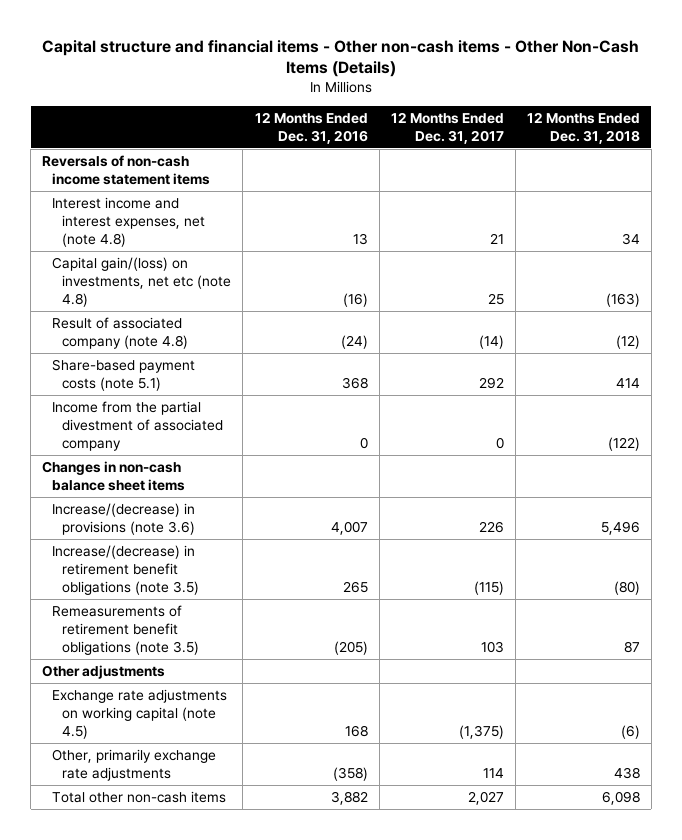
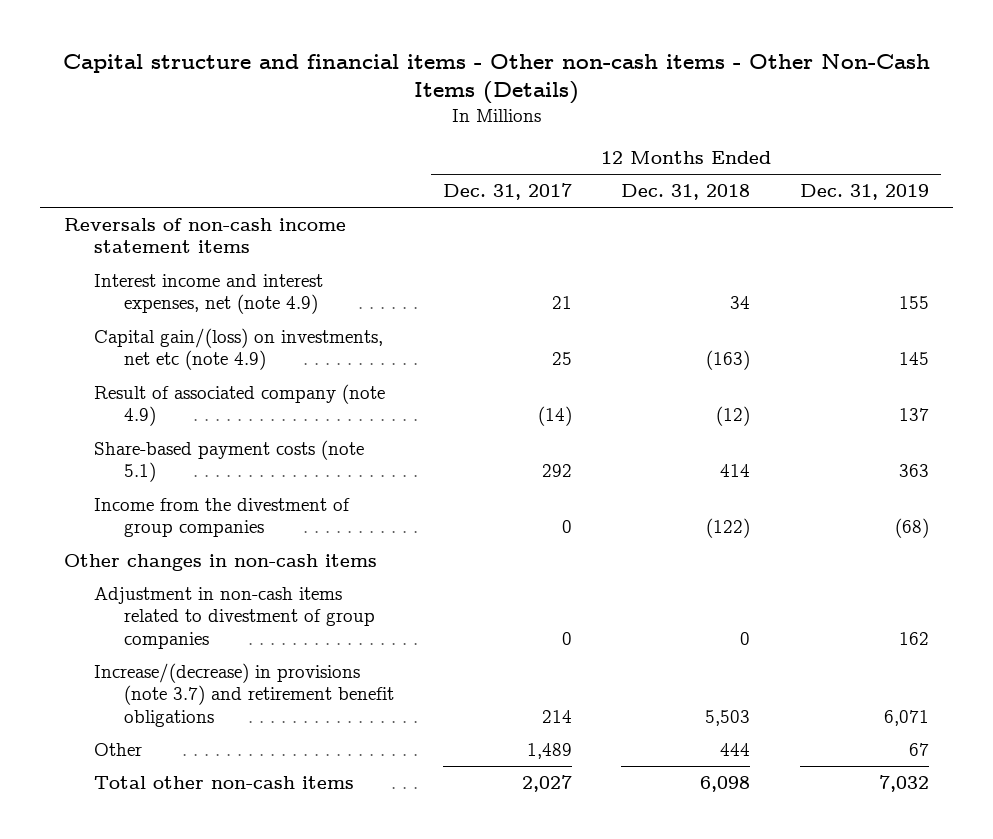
[254,111,368,144] 12 Months Ended Dec. 31, 2016 -> none
none -> [799,183,929,200] Dec. 31, 2019
[52,196,206,247] Interest income and interest expenses, net (note 4.8) -> [94,273,324,315] Interest income and interest expenses, net (note 4.9)
[52,256,232,307] Capital gain/(loss) on investments, net etc (note 4.8) -> [94,327,384,371] Capital gain/(loss) on investments, net etc (note 4.9)
[52,316,189,349] Result of associated company (note 4.8) -> [94,383,386,427] Result of associated company (note 4.9)
[52,544,200,595] Increase/(decrease) in retirement benefit obligations (note 3.5) -> none
[52,604,200,655] Remeasurements of retirement benefit obligations (note 3.5) -> none
[42,664,166,679] Other adjustments -> none
[52,688,228,739] Exchange rate adjustments on working capital (note 4.5) -> none
[52,400,224,451] Income from the partial divestment of associated company -> [94,497,351,538] Income from the divestment of group companies
[42,460,186,491] Changes in non-cash balance sheet items -> [64,553,378,571] Other changes in non-cash items
none -> [94,586,375,650] Adjustment in non-cash items related to divestment of group companies
[52,502,196,535] Increase/(decrease) in provisions (note 3.6) -> [94,662,394,728] Increase/(decrease) in provisions (note 3.7) and retirement benefit obligations
[478,520,504,533] 226 -> [541,710,572,724] 214
[600,520,640,535] 5,496 -> [705,710,751,727] 5,503
[52,748,217,781] Other, primarily exchange rate adjustments -> [94,742,143,756] Other
[482,767,504,778] 114 -> [526,742,572,759] 1,489
[613,766,640,779] 438 -> [720,742,751,756] 444

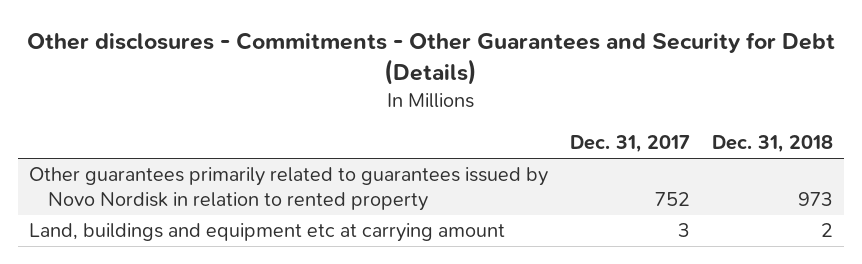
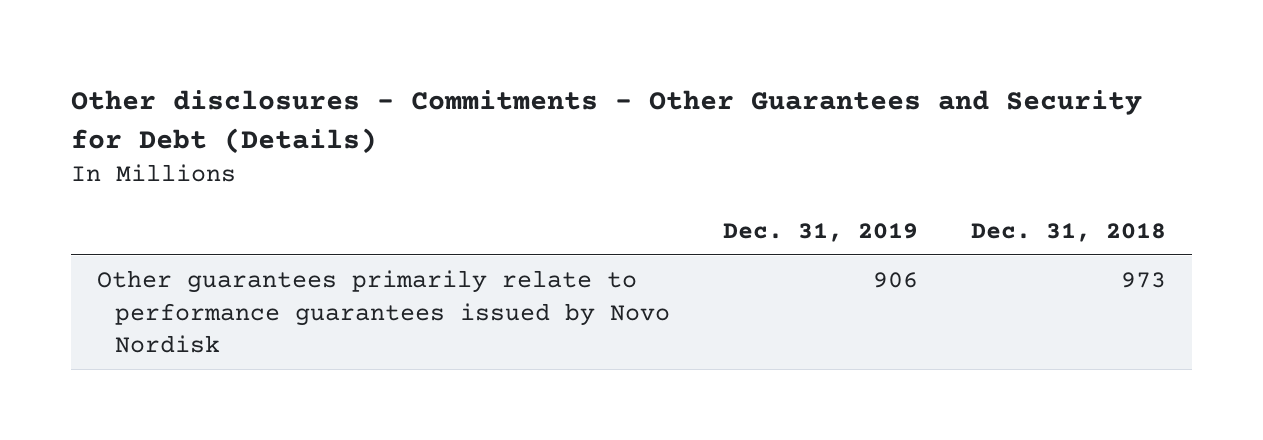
[569,135,690,154] Dec. 31, 2017 -> none
none -> [723,222,919,242] Dec. 31, 2019
[29,223,506,243] Land, buildings and equipment etc at carrying amount -> none
[29,167,549,211] Other guarantees primarily related to guarantees issued by Novo Nordisk in relation to rented property -> [97,270,671,353] Other guarantees primarily relate to performance guarantees issued by Novo Nordisk

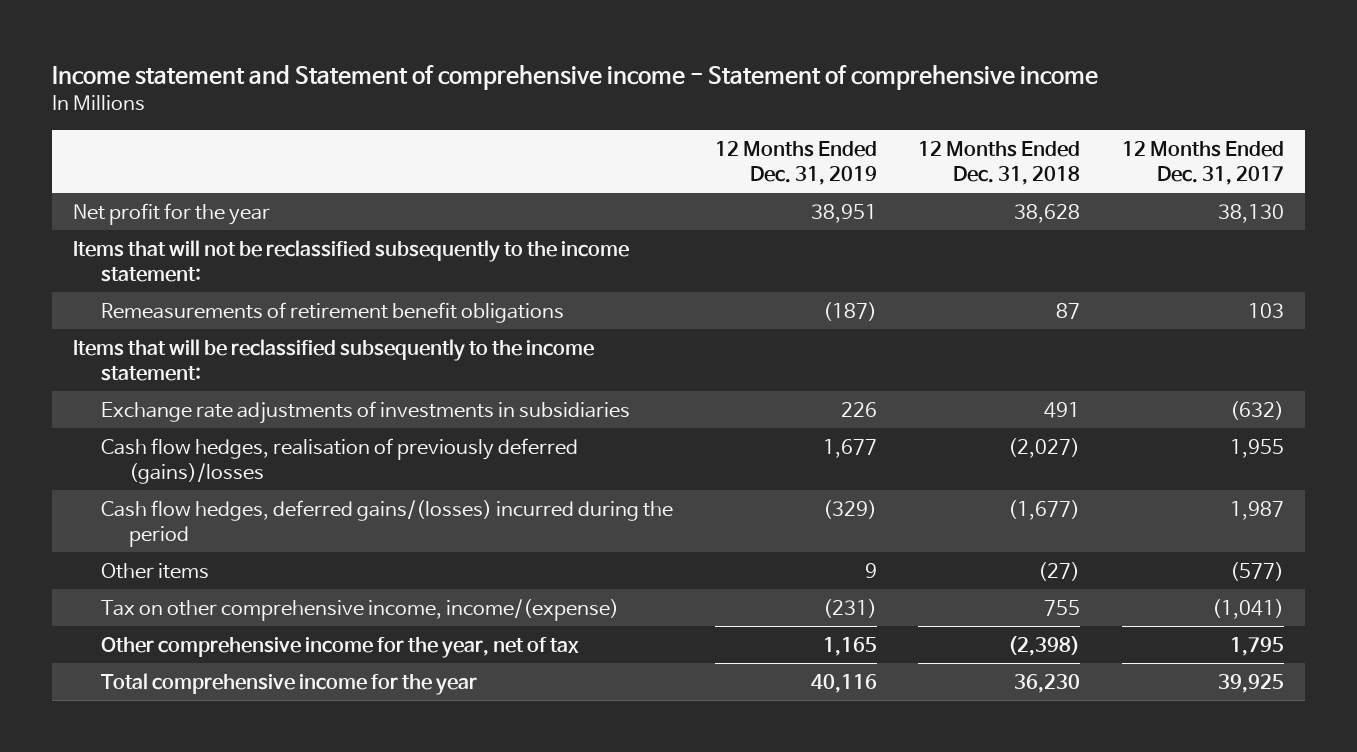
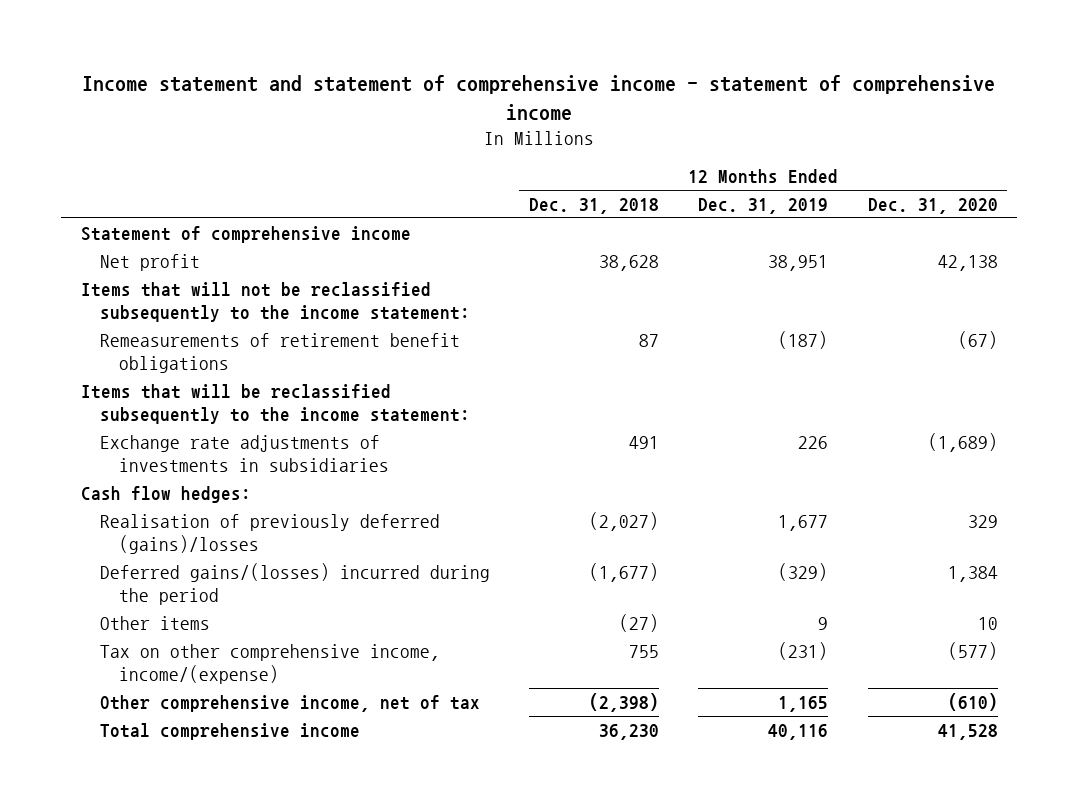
[52,65,1099,91] Income statement and Statement of comprehensive income - Statement of comprehensive income -> [82,74,996,121] Income statement and statement of comprehensive income - statement of comprehensive income
[1121,140,1284,186] 12 Months Ended Dec. 31, 2017 -> none
none -> [867,197,998,214] Dec. 31, 2020
none -> [80,225,411,243] Statement of comprehensive income
[73,202,271,225] Net profit for the year -> [99,253,200,271] Net profit
none -> [80,485,251,503] Cash flow hedges:
[101,437,579,484] Cash flow hedges, realisation of previously deferred (gains)/losses -> [99,513,440,554] Realisation of previously deferred (gains)/losses
[101,499,674,547] Cash flow hedges, deferred gains/(losses) incurred during the period -> [99,562,490,605] Deferred gains/(losses) incurred during the period
[101,636,580,658] Other comprehensive income for the year, net of tax -> [99,694,480,712] Other comprehensive income, net of tax
[101,672,478,695] Total comprehensive income for the year -> [99,722,360,740] Total comprehensive income

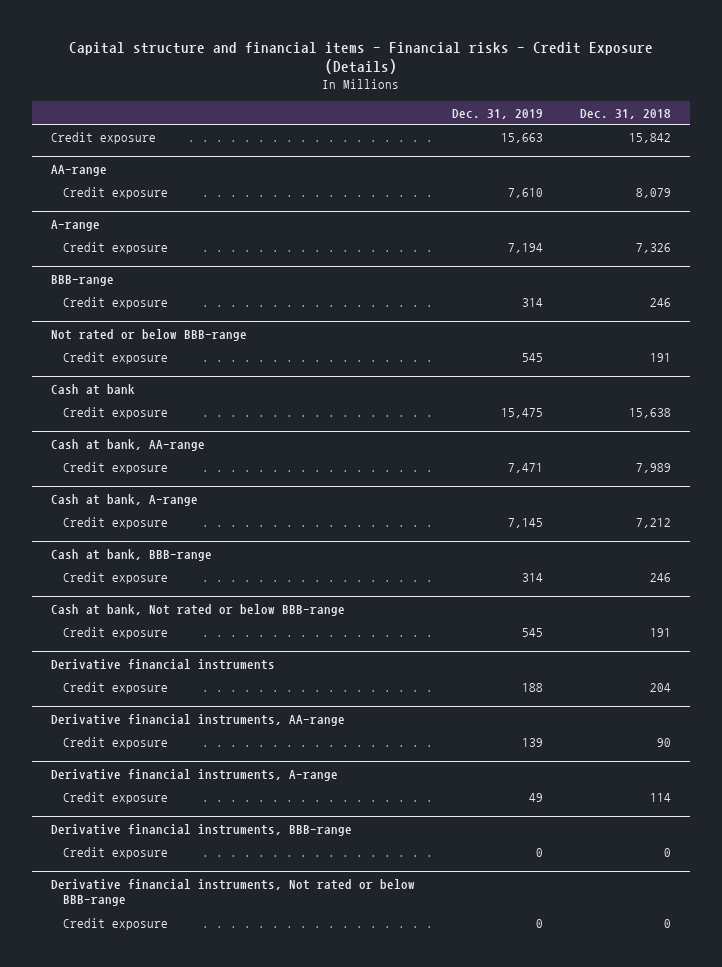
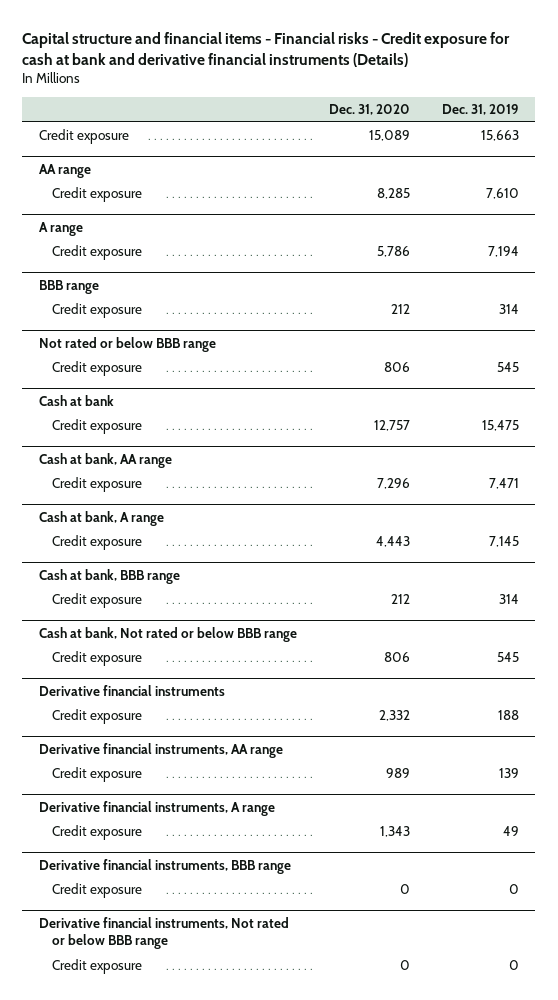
[69,41,654,75] Capital structure and financial items - Financial risks - Credit Exposure (Details) -> [22,31,511,67] Capital structure and financial items - Financial risks - Credit exposure for cash at bank and derivative financial instruments (Details)
[580,108,672,119] Dec. 31, 2018 -> none
none -> [328,104,410,116] Dec. 31, 2020
[50,164,107,176] AA-range -> [38,163,91,178] AA range
[50,219,100,231] A-range -> [38,221,83,236] A range
[50,274,114,286] BBB-range -> [38,279,99,294] BBB range
[50,328,247,341] Not rated or below BBB-range -> [38,336,216,352] Not rated or below BBB range
[50,438,205,451] Cash at bank, AA-range -> [38,452,172,468] Cash at bank, AA range
[50,493,198,506] Cash at bank, A-range -> [38,510,164,526] Cash at bank, A range
[50,548,212,561] Cash at bank, BBB-range -> [38,568,180,584] Cash at bank, BBB range
[50,603,345,616] Cash at bank, Not rated or below BBB-range -> [38,626,297,642] Cash at bank, Not rated or below BBB range
[50,713,345,726] Derivative financial instruments, AA-range -> [38,742,283,758] Derivative financial instruments, AA range
[50,768,338,781] Derivative financial instruments, A-range -> [38,800,275,816] Derivative financial instruments, A range
[50,823,352,836] Derivative financial instruments, BBB-range -> [38,858,291,874] Derivative financial instruments, BBB range
[50,878,415,907] Derivative financial instruments, Not rated or below BBB-range -> [38,916,289,950] Derivative financial instruments, Not rated or below BBB range

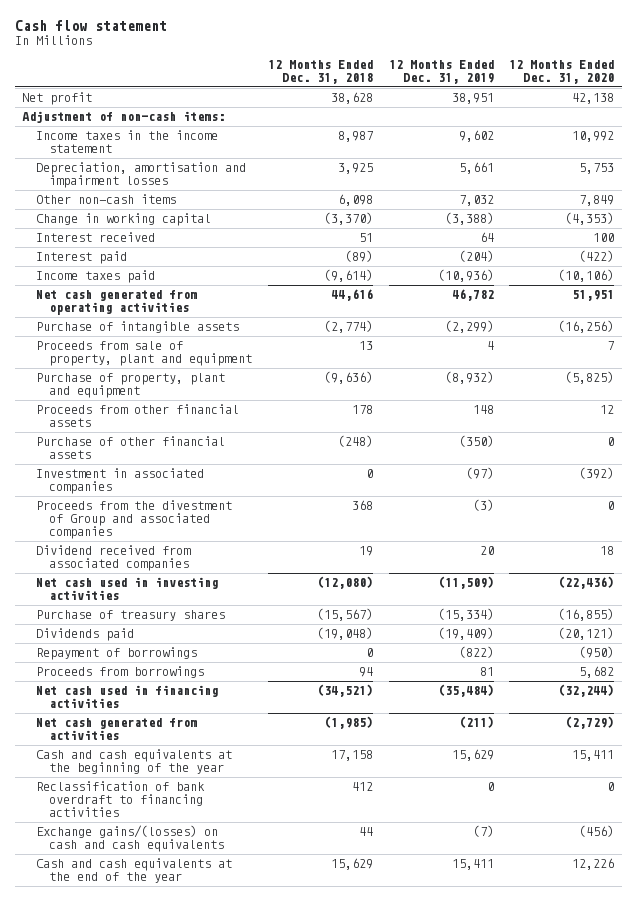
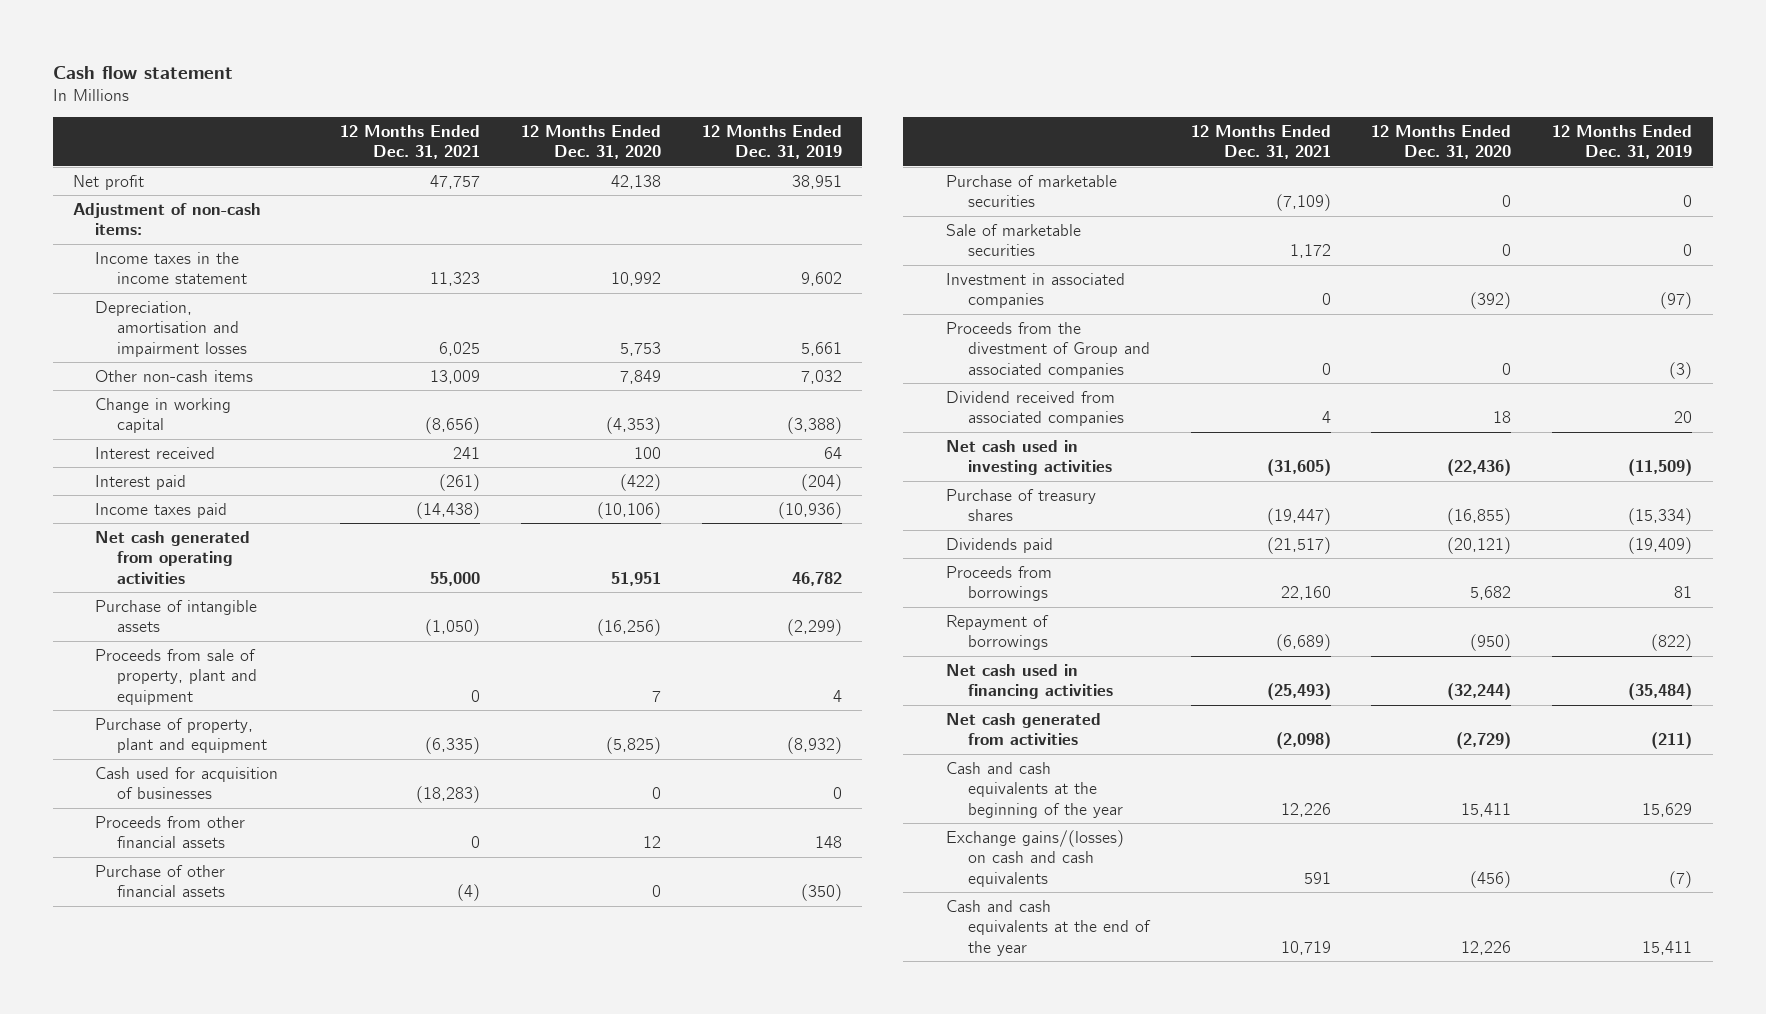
[267,60,373,85] 12 Months Ended Dec. 31, 2018 -> none
none -> [340,124,481,160] 12 Months Ended Dec. 31, 2021
none -> [95,766,279,800] Cash used for acquisition of businesses
none -> [945,174,1117,208] Purchase of marketable securities
none -> [945,223,1081,257] Sale of marketable securities
[35,647,197,661] Repayment of borrowings -> [945,614,1049,651] Repayment of borrowings
[35,781,205,818] Reclassification of bank overdraft to financing activities -> none

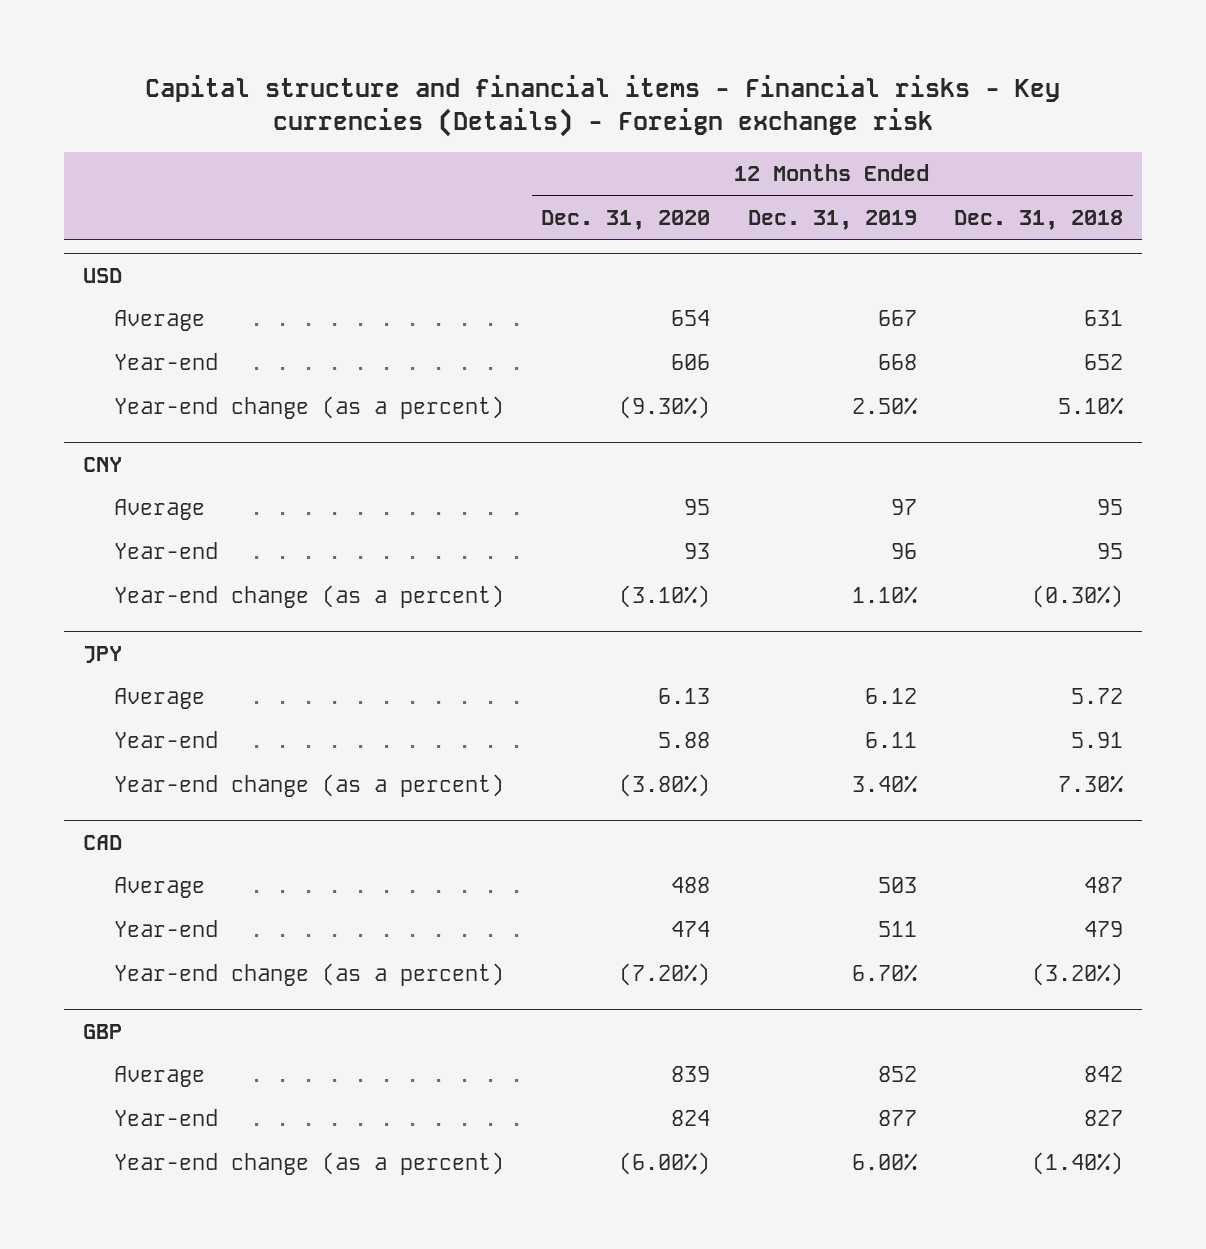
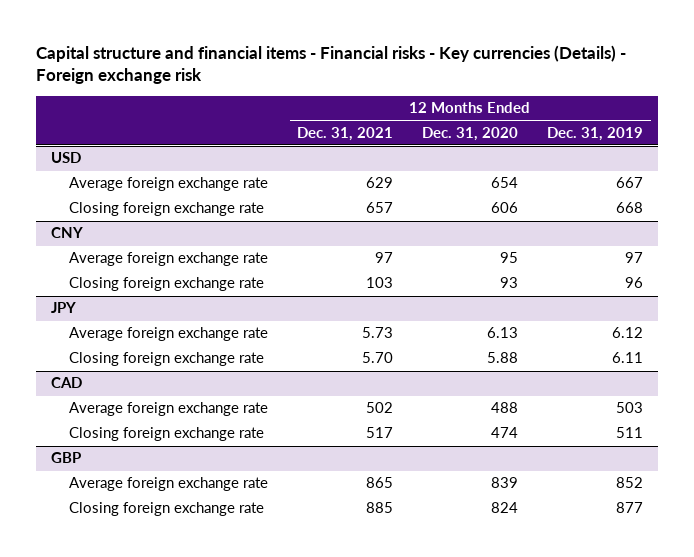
[954,209,1124,230] Dec. 31, 2018 -> none
none -> [296,126,393,141] Dec. 31, 2021
[114,396,505,420] Year-end change (as a percent) -> none
[114,310,206,332] Average -> [68,177,268,192] Average foreign exchange rate
[114,353,219,371] Year-end -> [68,202,264,217] Closing foreign exchange rate
[114,585,505,609] Year-end change (as a percent) -> none
[114,499,206,521] Average -> [68,252,268,267] Average foreign exchange rate
[114,542,219,560] Year-end -> [68,277,264,292] Closing foreign exchange rate
[114,774,505,798] Year-end change (as a percent) -> none
[114,688,206,710] Average -> [68,327,268,342] Average foreign exchange rate
[114,731,219,749] Year-end -> [68,352,264,367] Closing foreign exchange rate
[114,963,505,987] Year-end change (as a percent) -> none
[114,877,206,899] Average -> [68,402,268,417] Average foreign exchange rate
[114,920,219,938] Year-end -> [68,427,264,442] Closing foreign exchange rate
[114,1152,505,1176] Year-end change (as a percent) -> none
[114,1066,206,1088] Average -> [68,477,268,492] Average foreign exchange rate
[114,1109,219,1127] Year-end -> [68,502,264,517] Closing foreign exchange rate

